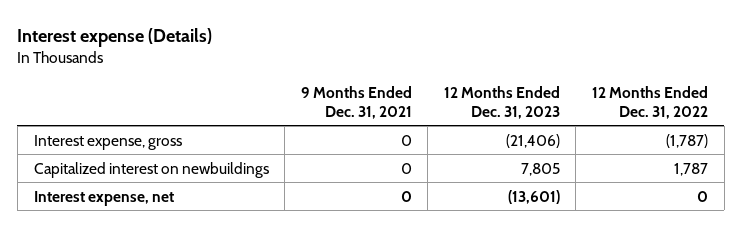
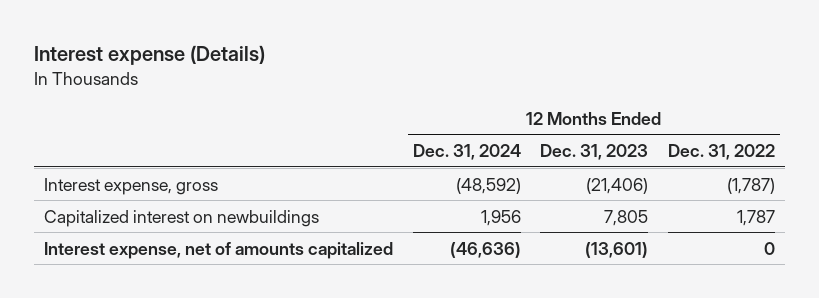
[300,85,412,119] 9 Months Ended Dec. 31, 2021 -> none
none -> [412,144,521,161] Dec. 31, 2024
[33,190,174,206] Interest expense, net -> [43,241,393,259] Interest expense, net of amounts capitalized

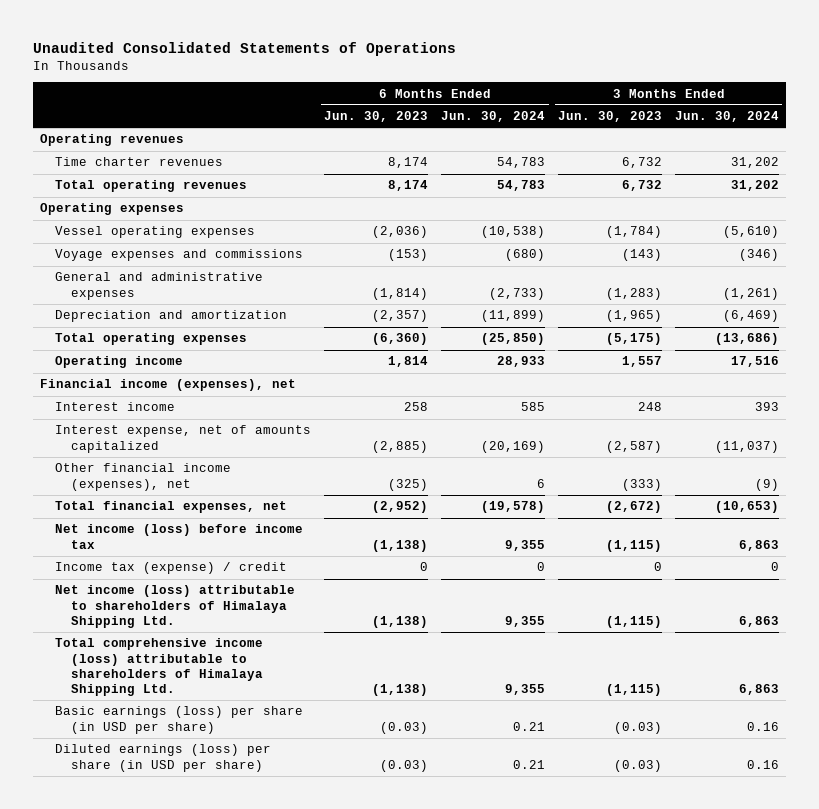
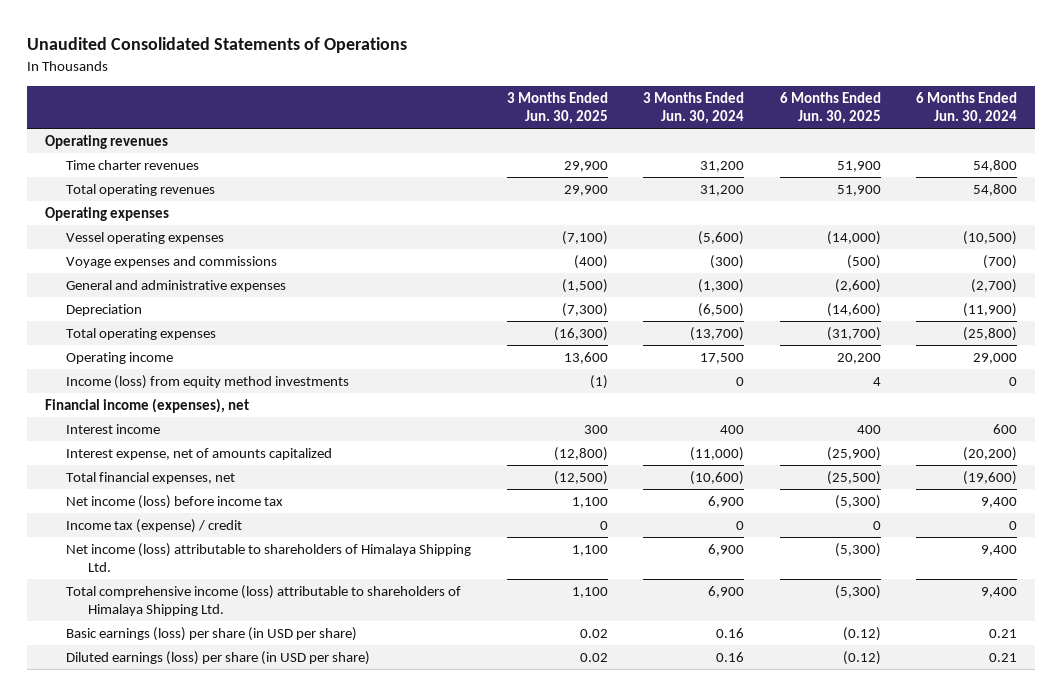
[324,111,429,123] Jun. 30, 2023 -> none
[558,111,663,123] Jun. 30, 2023 -> none
none -> [506,91,608,125] 3 Months Ended Jun. 30, 2025
none -> [779,91,881,125] 6 Months Ended Jun. 30, 2025
[497,157,546,169] 54,783 -> [973,159,1018,172] 54,800
[731,157,780,169] 31,202 -> [700,160,745,172] 31,200
[497,180,546,192] 54,783 -> [973,183,1018,196] 54,800
[731,180,780,192] 31,202 -> [700,184,745,196] 31,200
[55,310,288,323] Depreciation and amortization -> none
[481,226,546,239] (10,538) -> [963,230,1018,245] (10,500)
[723,226,780,239] (5,610) -> [698,230,745,245] (5,600)
[505,249,546,262] (680) -> [983,254,1018,269] (700)
[739,249,780,262] (346) -> [710,254,745,269] (300)
[489,287,546,300] (2,733) -> [971,278,1018,293] (2,700)
[723,287,780,300] (1,261) -> [698,278,745,293] (1,300)
none -> [66,303,143,316] Depreciation
[481,333,546,346] (25,850) -> [963,326,1018,341] (25,800)
[715,333,780,346] (13,686) -> [690,326,745,341] (13,700)
[497,356,546,368] 28,933 -> [973,352,1018,364] 29,000
[731,356,780,368] 17,516 -> [700,352,745,364] 17,500
none -> [66,374,350,389] Income (loss) from equity method investments
[55,463,232,491] Other financial income (expenses), net -> none
[521,402,546,412] 585 -> [993,423,1018,434] 600
[755,402,780,412] 393 -> [720,424,745,434] 400
[481,440,546,453] (20,169) -> [963,446,1018,461] (20,200)
[715,440,780,453] (11,037) -> [690,446,745,461] (11,000)
[481,501,546,514] (19,578) -> [963,470,1018,485] (19,600)
[715,501,780,514] (10,653) -> [690,470,745,485] (10,600)
[505,539,546,551] 9,355 -> [981,496,1018,508] 9,400
[739,539,780,551] 6,863 -> [708,495,745,508] 6,900
[505,615,546,627] 9,355 -> [981,544,1018,556] 9,400
[739,615,780,627] 6,863 -> [708,543,745,556] 6,900
[505,684,546,696] 9,355 -> [981,586,1018,598] 9,400
[739,684,780,696] 6,863 -> [708,585,745,598] 6,900

